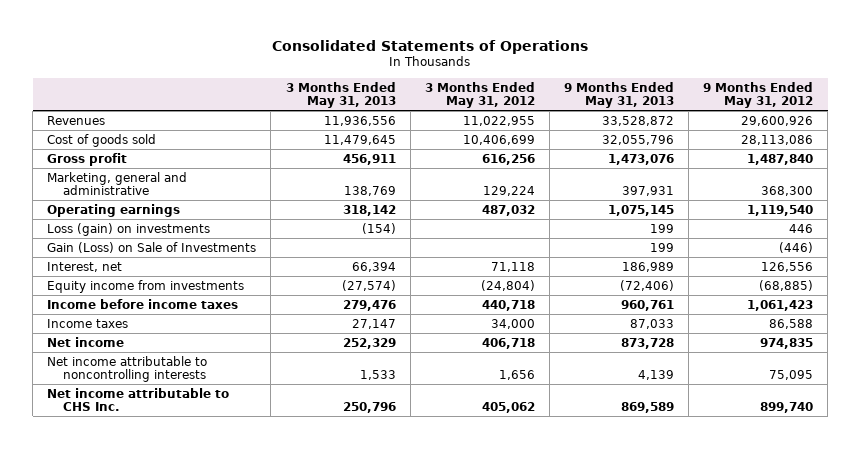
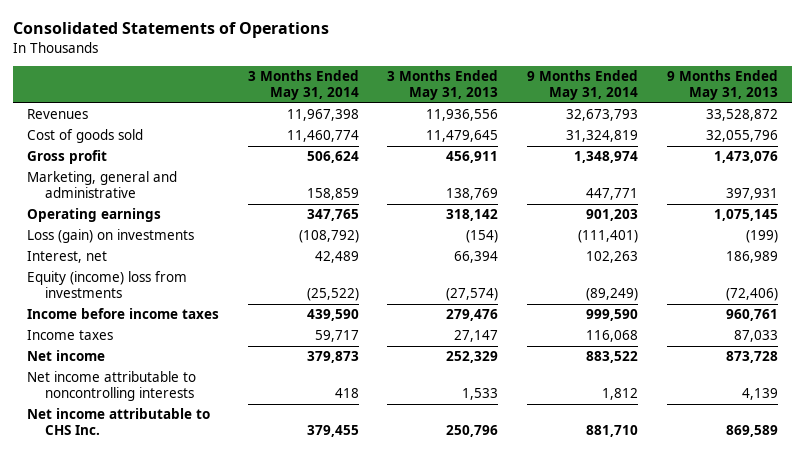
[424,81,535,109] 3 Months Ended May 31, 2012 -> none
[702,81,813,109] 9 Months Ended May 31, 2012 -> none
none -> [247,70,359,101] 3 Months Ended May 31, 2014
none -> [526,70,638,101] 9 Months Ended May 31, 2014
[47,241,257,253] Gain (Loss) on Sale of Investments -> none
[649,223,674,233] 199 -> [745,230,778,244] (199)
[47,279,245,293] Equity income from investments -> [27,271,188,299] Equity (income) loss from investments

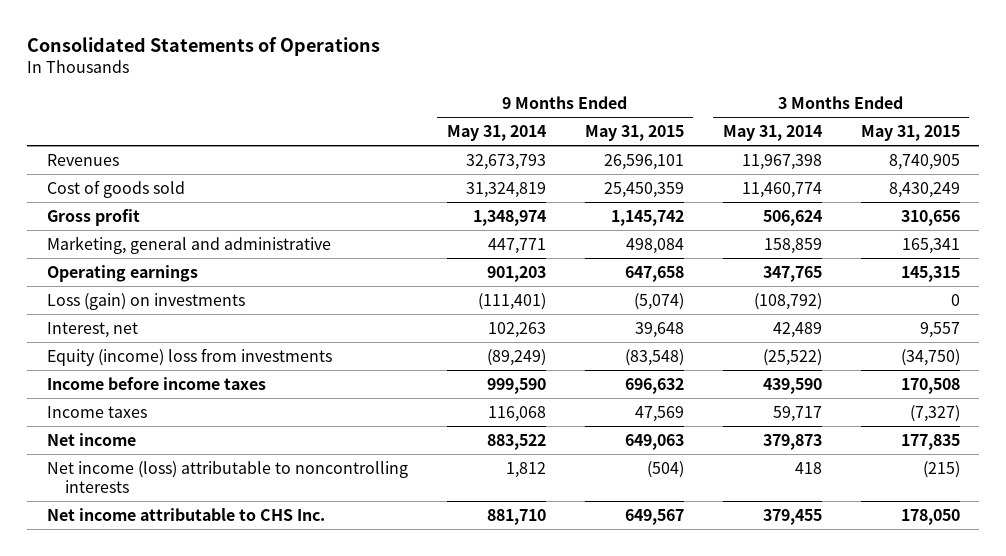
[387,70,499,101] 3 Months Ended May 31, 2013 -> none
[666,70,778,101] 9 Months Ended May 31, 2013 -> none
none -> [584,124,684,141] May 31, 2015
none -> [860,124,960,141] May 31, 2015
[27,371,197,402] Net income attributable to noncontrolling interests -> [46,460,408,493] Net income (loss) attributable to noncontrolling interests

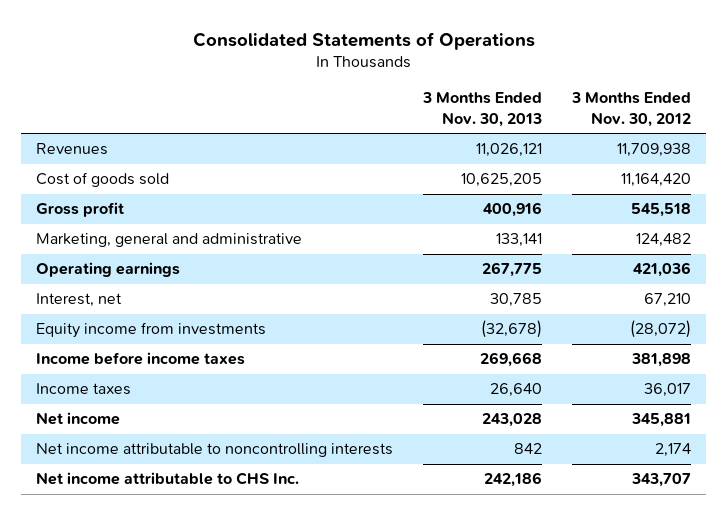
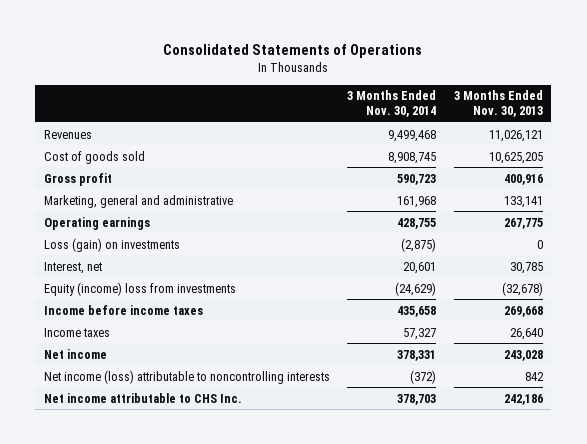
[571,92,692,128] 3 Months Ended Nov. 30, 2012 -> none
none -> [347,90,437,118] 3 Months Ended Nov. 30, 2014
none -> [43,237,180,252] Loss (gain) on investments
[36,322,267,339] Equity income from investments -> [43,281,236,296] Equity (income) loss from investments
[36,443,394,458] Net income attributable to noncontrolling interests -> [43,369,330,384] Net income (loss) attributable to noncontrolling interests

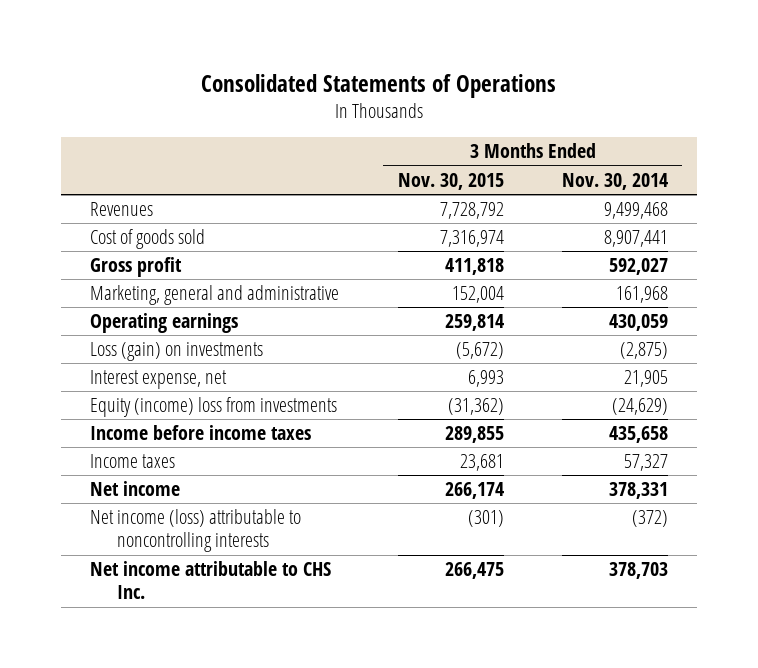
[453,90,543,118] 3 Months Ended Nov. 30, 2013 -> none
none -> [397,172,504,190] Nov. 30, 2015
[388,151,437,164] 8,908,745 -> [603,230,668,248] 8,907,441
[397,173,437,185] 590,723 -> [608,258,668,276] 592,027
[397,217,437,229] 428,755 -> [608,314,668,332] 430,059
[43,261,102,274] Interest, net -> [90,370,228,390] Interest expense, net
[403,261,437,274] 20,601 -> [623,370,668,388] 21,905

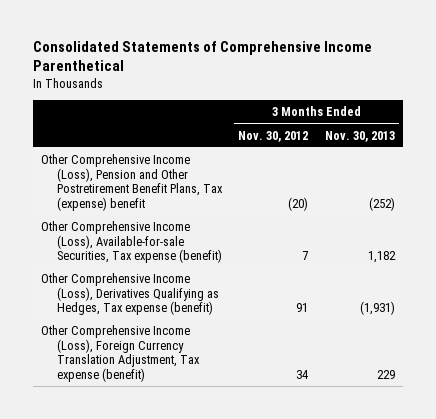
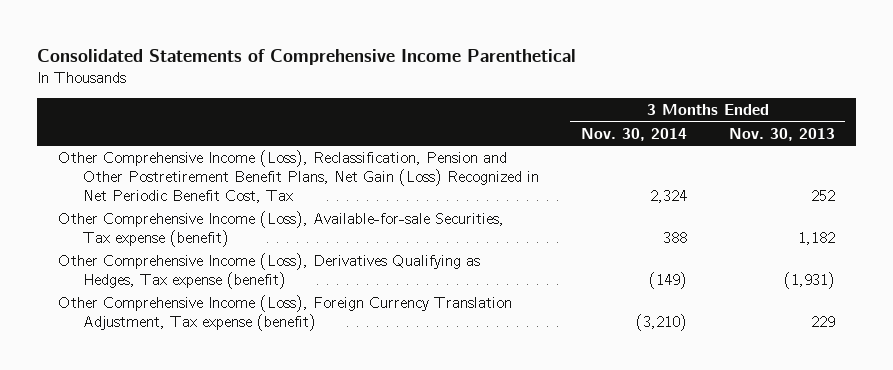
[238,130,309,142] Nov. 30, 2012 -> none
none -> [580,128,687,142] Nov. 30, 2014
[40,154,224,211] Other Comprehensive Income (Loss), Pension and Other Postretirement Benefit Plans, Tax (expense) benefit -> [58,150,539,203] Other Comprehensive Income (Loss), Reclassification, Pension and Other Postretirement Benefit Plans, Net Gain (Loss) Recognized in Net Periodic Benefit Cost, Tax
[368,196,395,211] (252) -> [810,189,835,201] 252

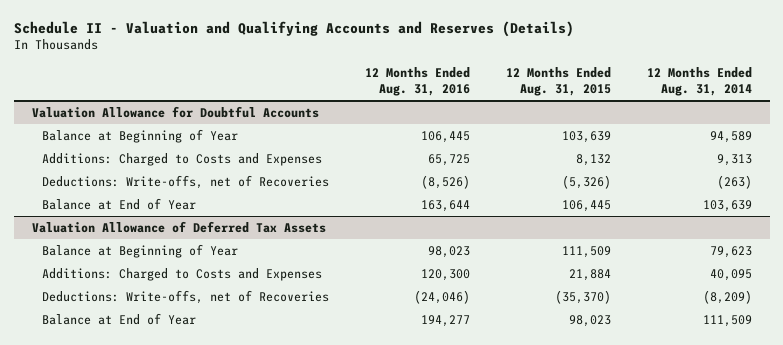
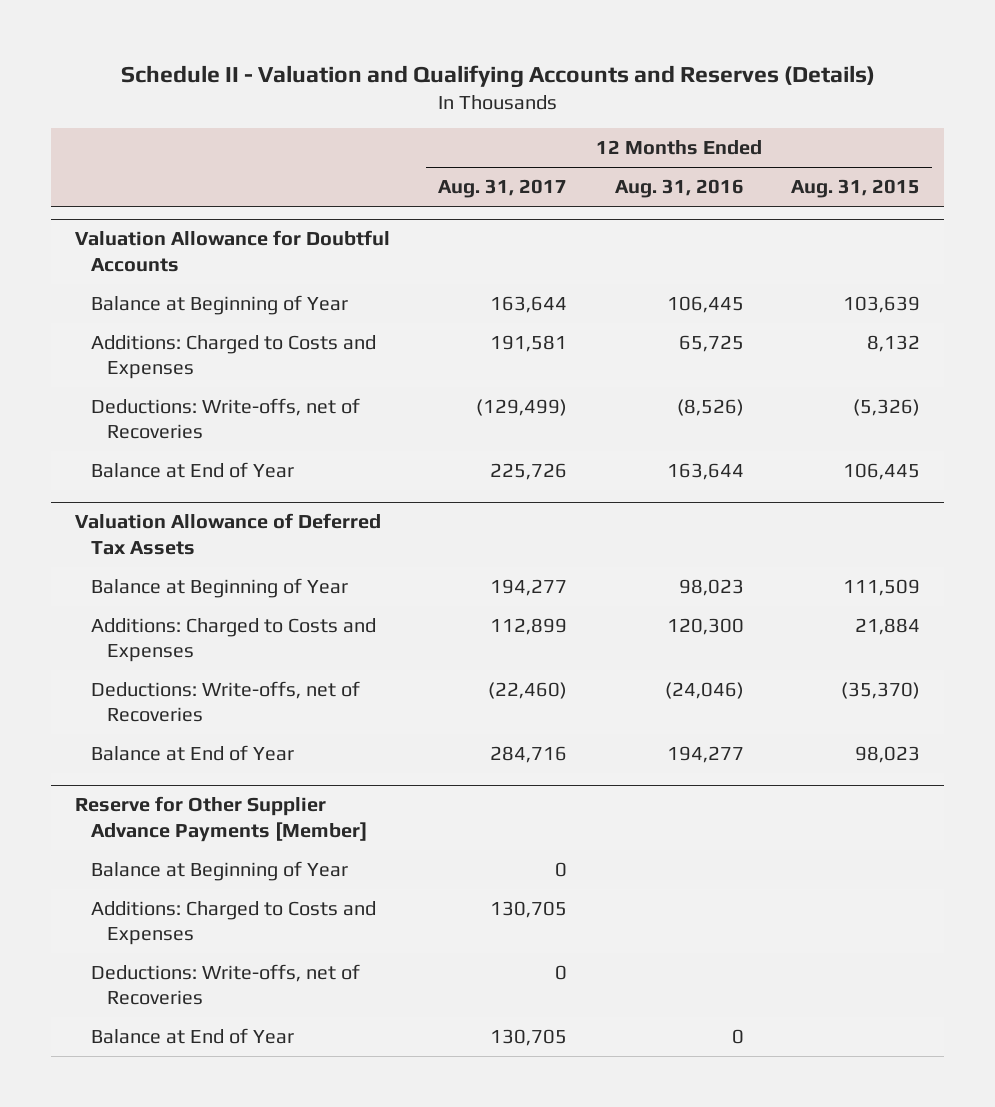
[646,67,752,97] 12 Months Ended Aug. 31, 2014 -> none
none -> [437,179,567,199] Aug. 31, 2017
none -> [74,796,367,842] Reserve for Other Supplier Advance Payments [Member]
none -> [90,860,348,881] Balance at Beginning of Year
none -> [90,900,376,946] Additions: Charged to Costs and Expenses
none -> [90,963,360,1006] Deductions: Write-offs, net of Recoveries
none -> [90,1027,294,1044] Balance at End of Year

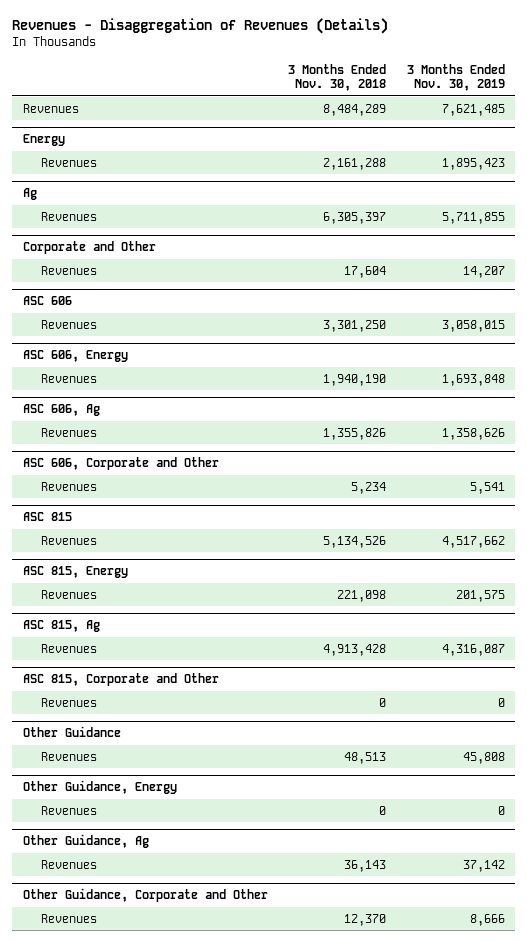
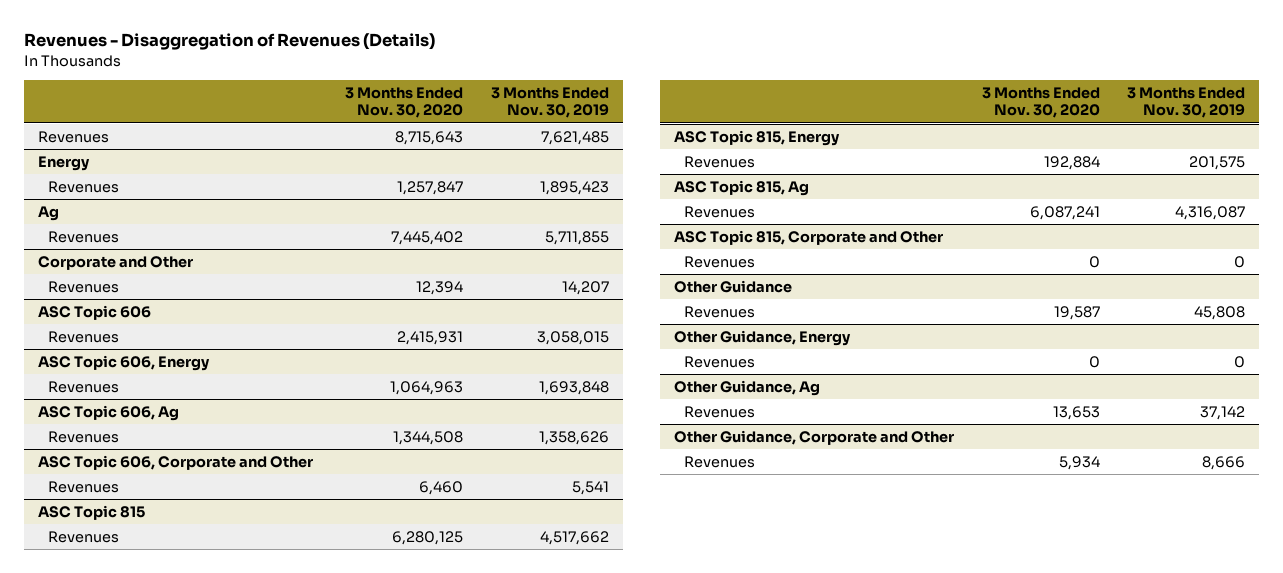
[288,63,387,92] 3 Months Ended Nov. 30, 2018 -> none
none -> [345,87,464,119] 3 Months Ended Nov. 30, 2020
[22,295,72,305] ASC 606 -> [37,304,151,320] ASC Topic 606
[22,349,128,362] ASC 606, Energy -> [37,354,210,371] ASC Topic 606, Energy
[22,403,100,416] ASC 606, Ag -> [37,404,179,421] ASC Topic 606, Ag
[22,456,219,470] ASC 606, Corporate and Other -> [37,454,313,470] ASC Topic 606, Corporate and Other
[22,511,72,521] ASC 815 -> [37,504,145,520] ASC Topic 815
[22,565,128,578] ASC 815, Energy -> [673,129,840,146] ASC Topic 815, Energy
[22,619,100,632] ASC 815, Ag -> [673,179,809,196] ASC Topic 815, Ag
[22,672,219,686] ASC 815, Corporate and Other -> [673,229,943,245] ASC Topic 815, Corporate and Other

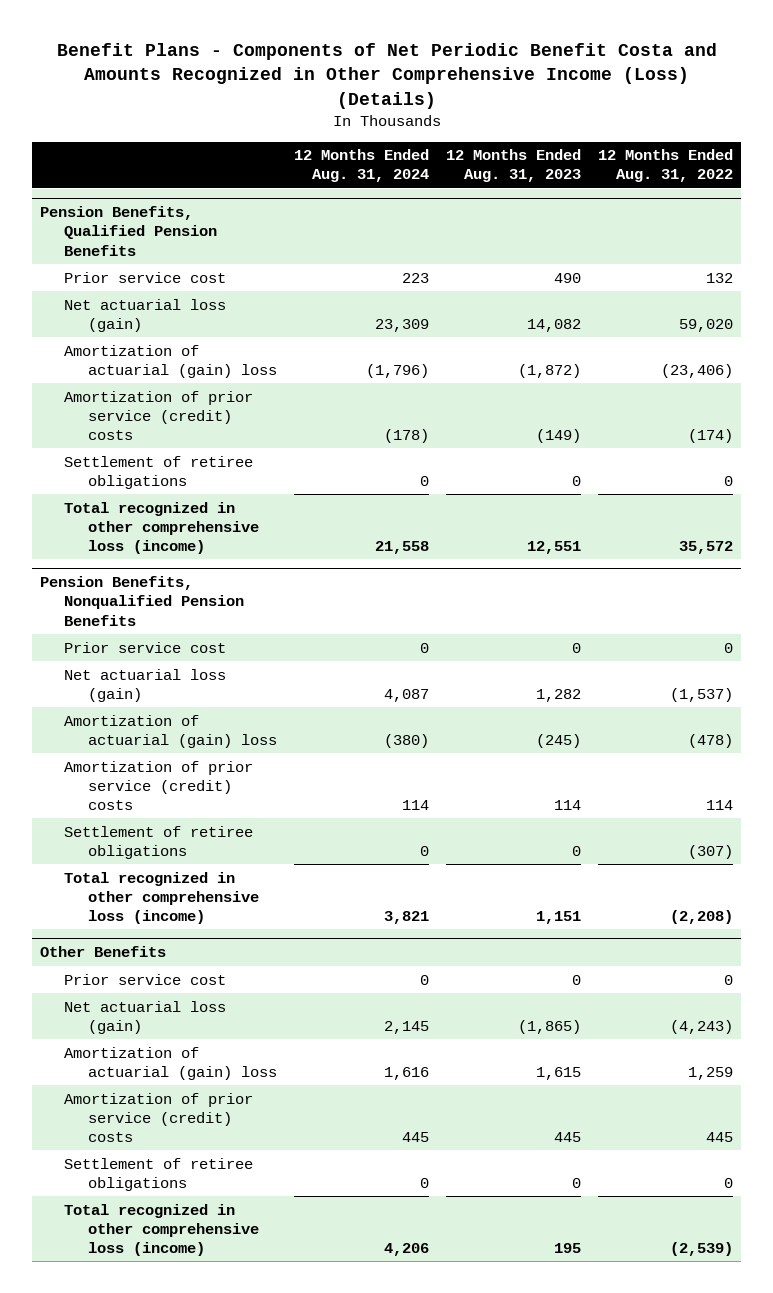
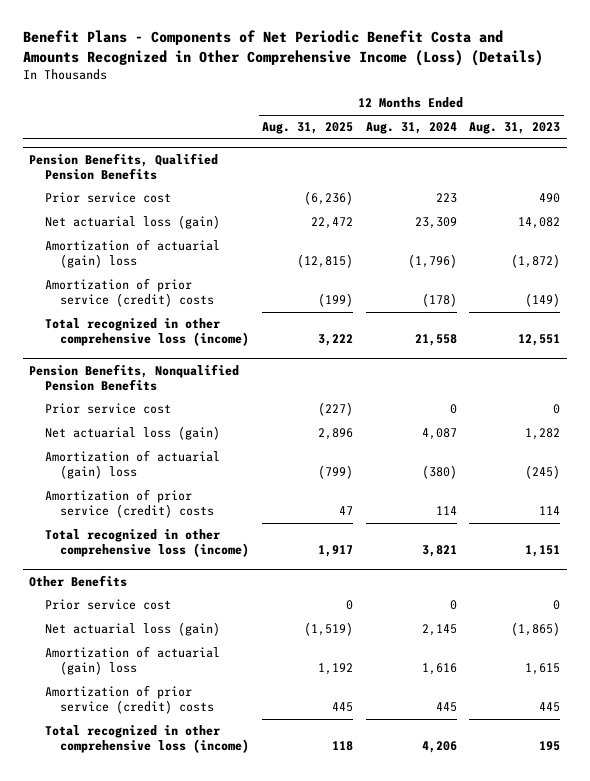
[597,149,733,183] 12 Months Ended Aug. 31, 2022 -> none
none -> [261,122,353,135] Aug. 31, 2025
[63,455,253,489] Settlement of retiree obligations -> none
[63,825,253,859] Settlement of retiree obligations -> none
[63,1157,253,1191] Settlement of retiree obligations -> none

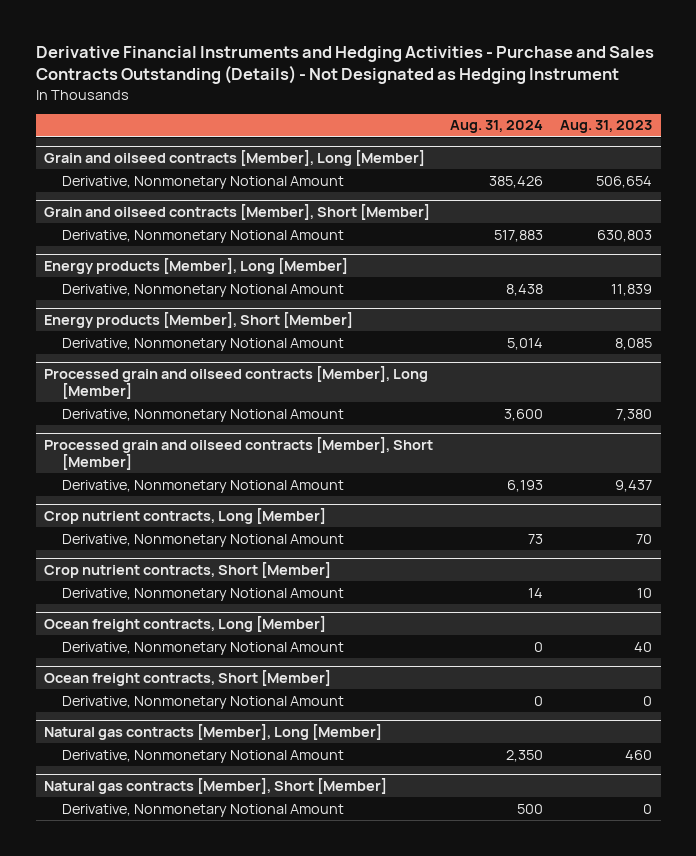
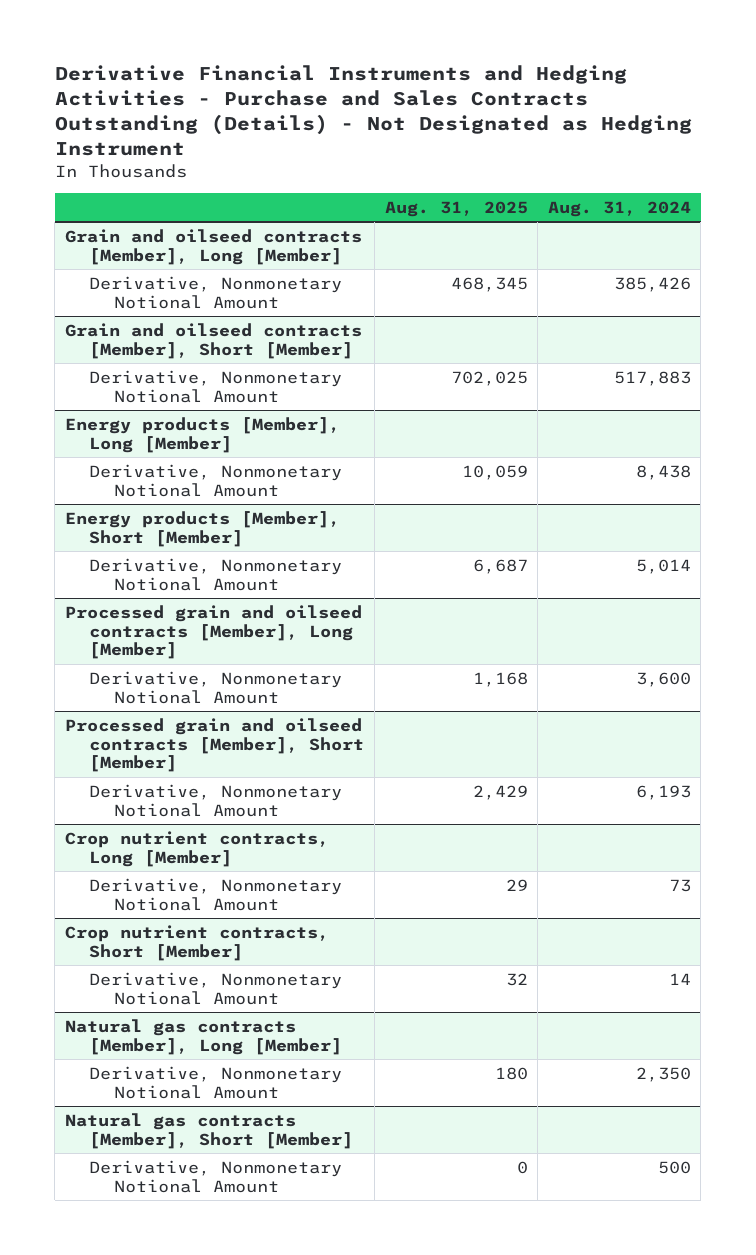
[560,120,653,134] Aug. 31, 2023 -> none
none -> [384,200,528,217] Aug. 31, 2025
[44,616,327,633] Ocean freight contracts, Long [Member] -> none
[62,641,345,655] Derivative, Nonmonetary Notional Amount -> none
[44,670,332,687] Ocean freight contracts, Short [Member] -> none
[62,695,345,709] Derivative, Nonmonetary Notional Amount -> none

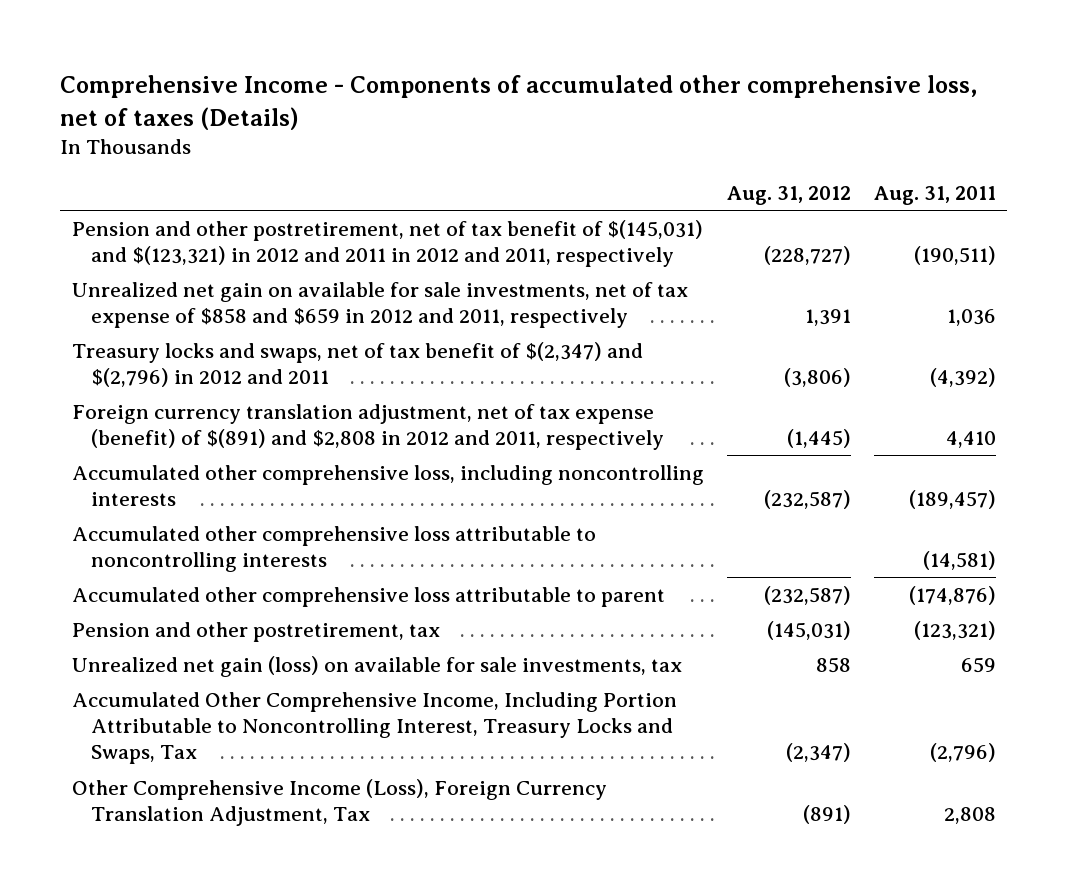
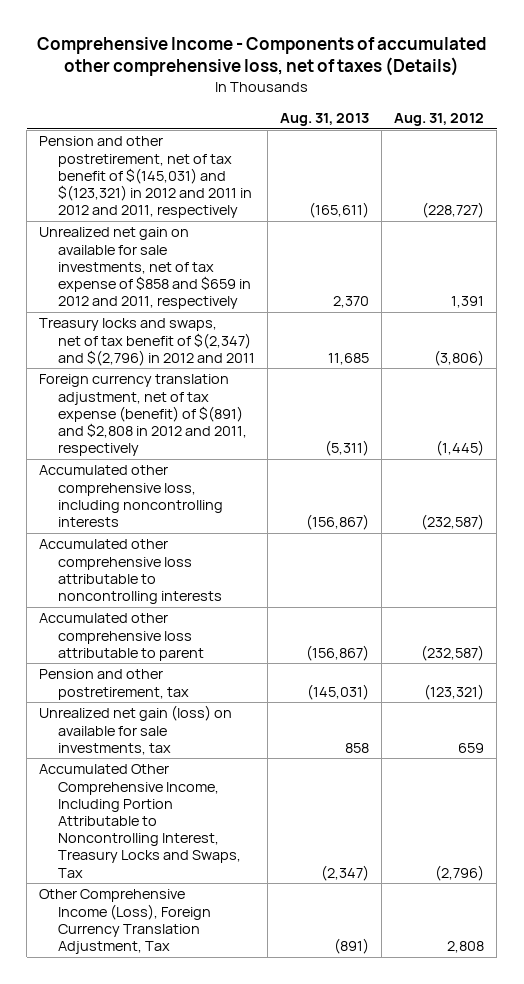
[873,185,996,205] Aug. 31, 2011 -> none
none -> [280,113,370,127] Aug. 31, 2013
[766,620,851,640] (145,031) -> [424,683,485,700] (123,321)
[815,656,851,673] 858 -> [458,742,485,753] 659
[785,743,851,763] (2,347) -> [435,864,485,881] (2,796)
[802,805,851,825] (891) -> [447,941,485,954] 2,808

